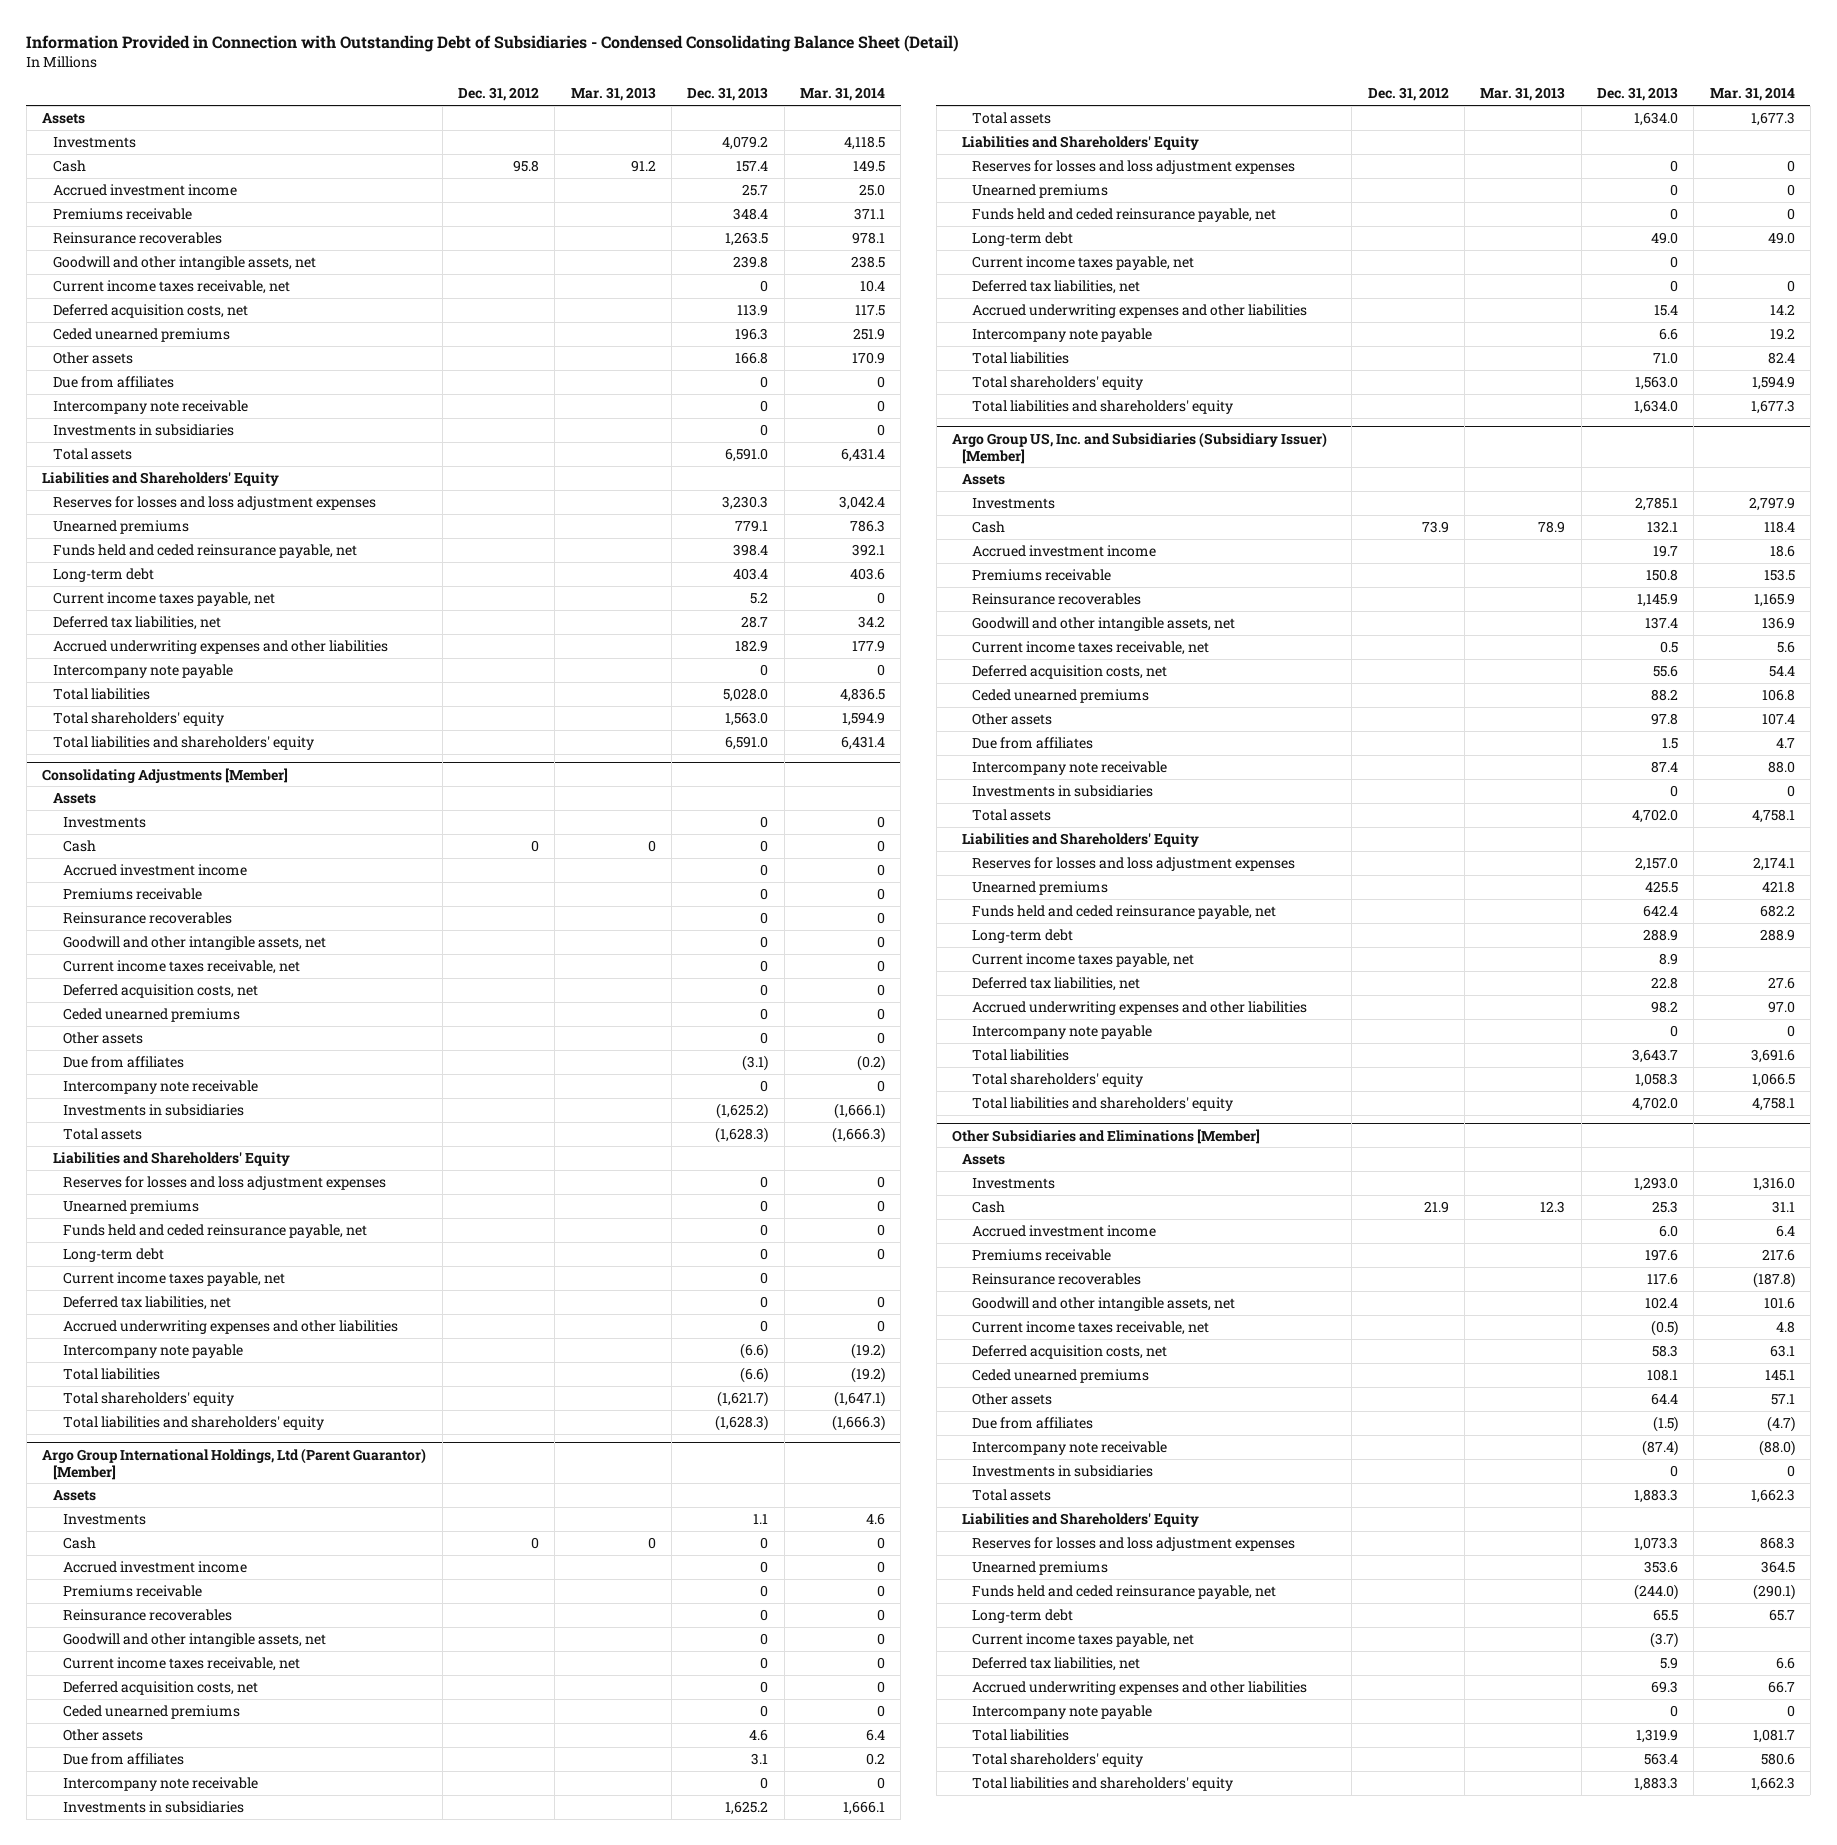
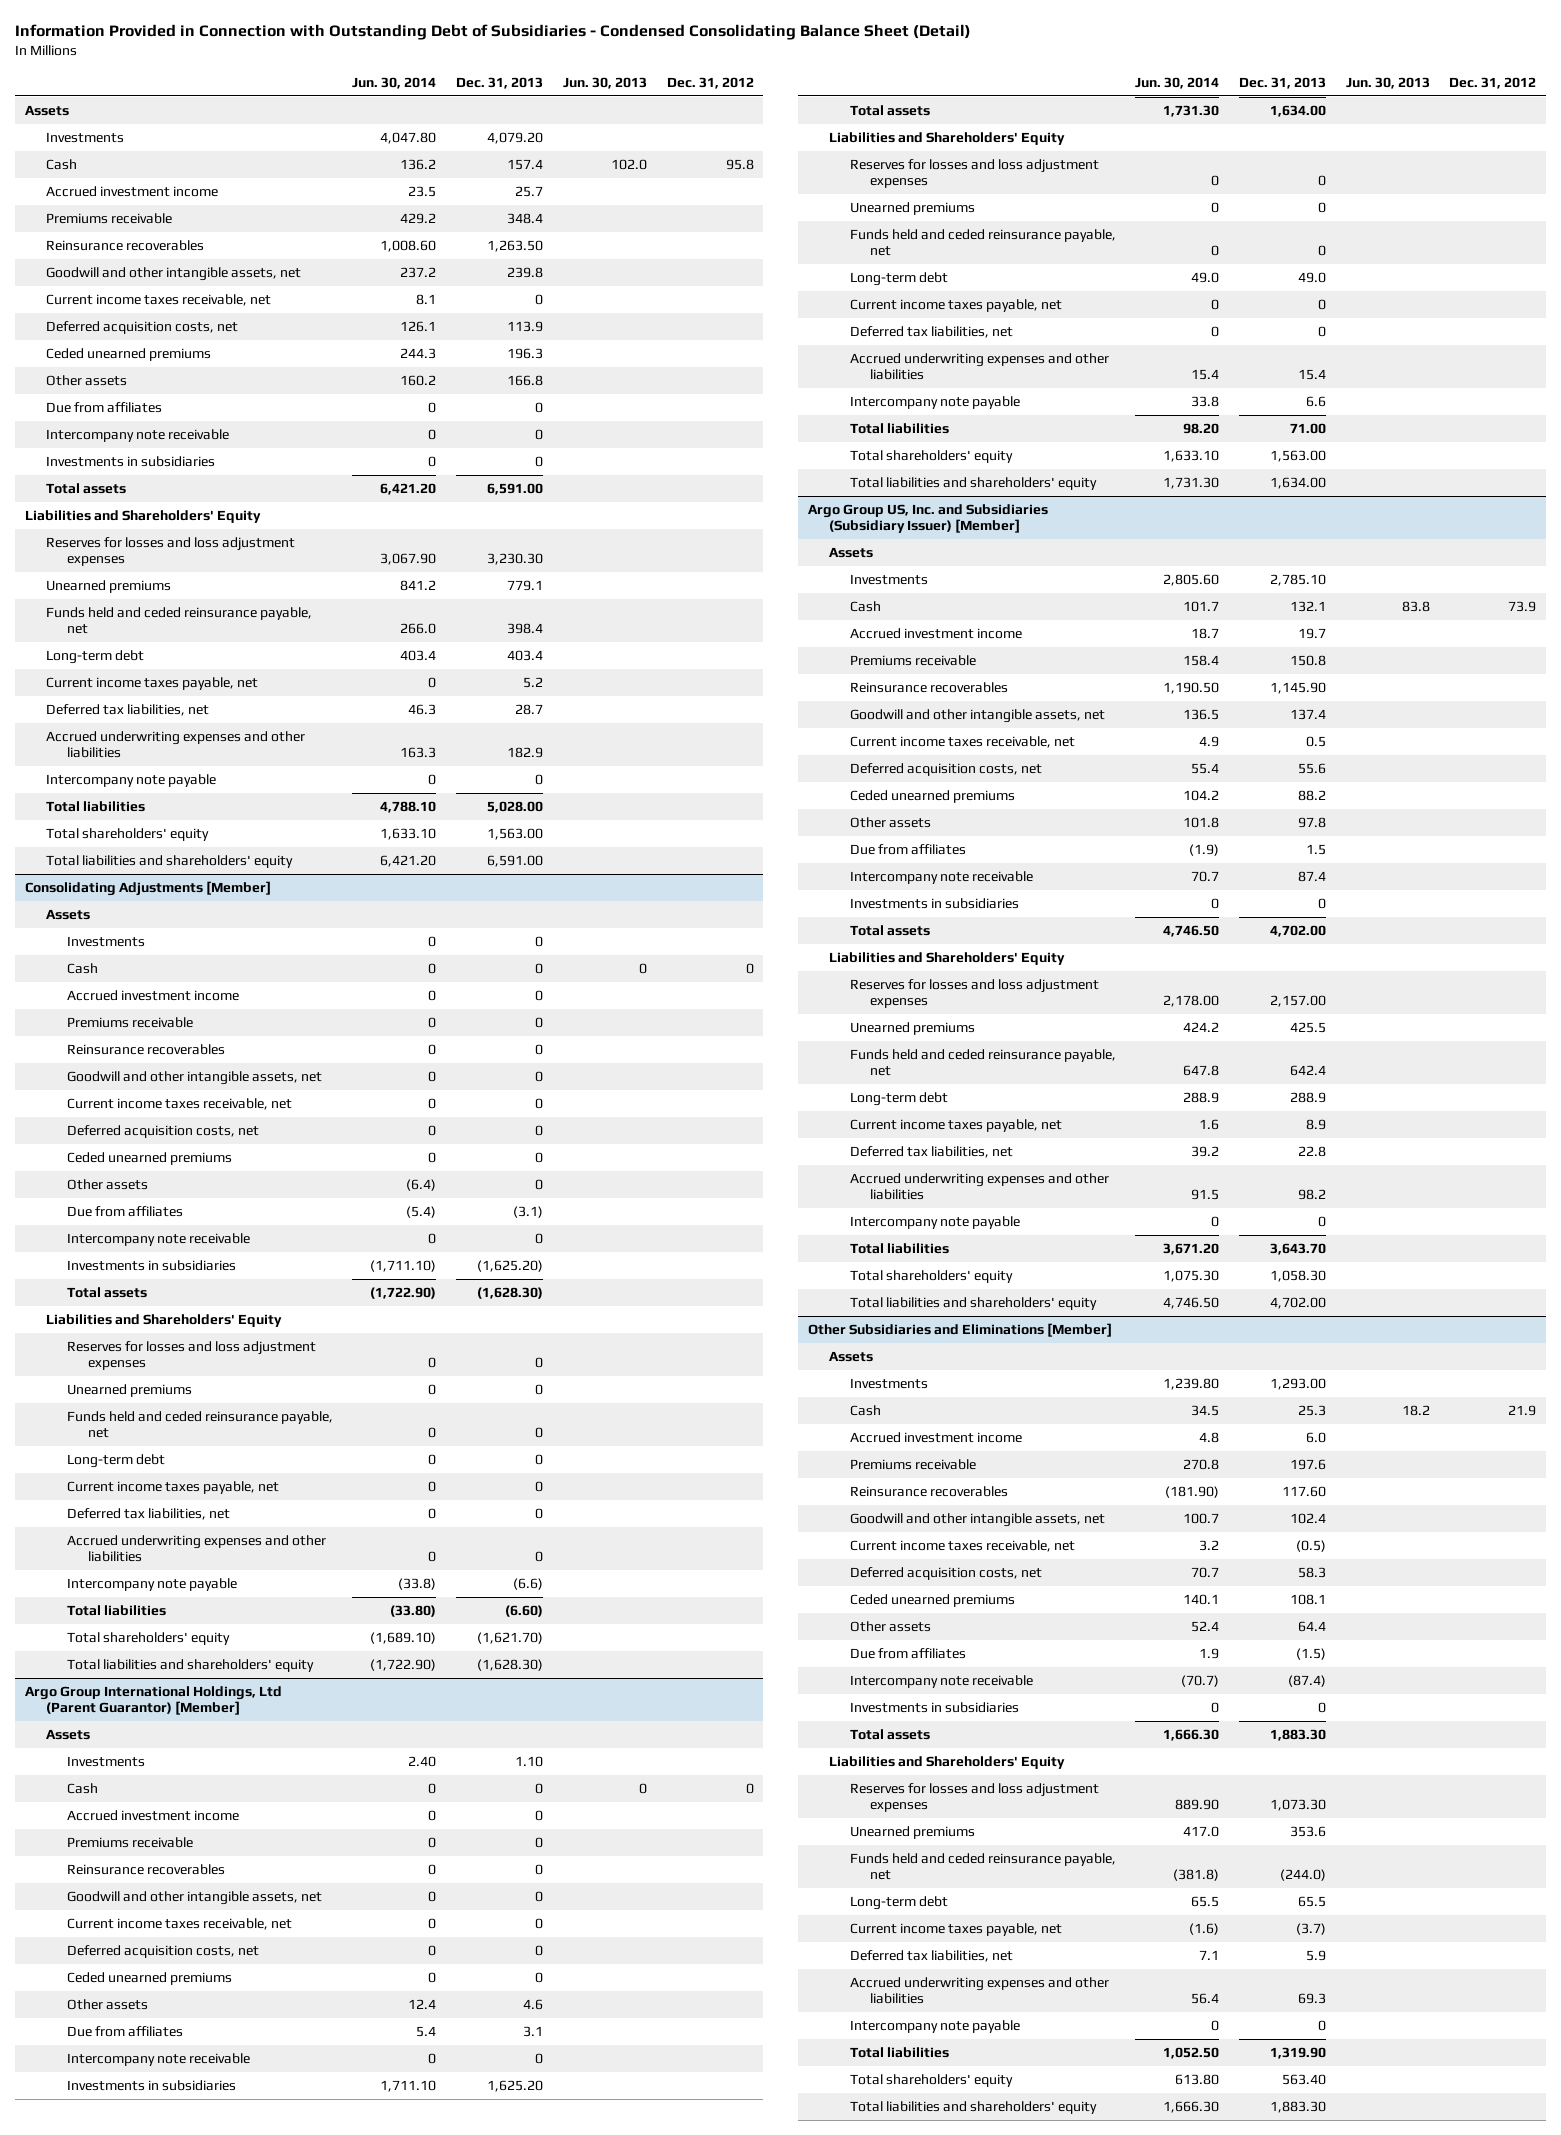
[570,87,656,102] Mar. 31, 2013 -> none
[799,87,885,102] Mar. 31, 2014 -> none
none -> [352,76,437,89] Jun. 30, 2014
none -> [562,76,647,89] Jun. 30, 2013
[722,135,769,150] 4,079.2 -> [487,131,544,144] 4,079.20
[725,231,769,246] 1,263.5 -> [487,239,544,252] 1,263.50
[725,447,769,462] 6,591.0 -> [487,482,544,495] 6,591.00
[722,495,769,510] 3,230.3 -> [487,553,544,566] 3,230.30
[723,687,769,702] 5,028.0 -> [487,800,544,813] 5,028.00
[725,711,769,726] 1,563.0 -> [487,827,544,840] 1,563.00
[725,735,769,750] 6,591.0 -> [487,854,544,867] 6,591.00
[716,1102,769,1119] (1,625.2) -> [477,1259,544,1272] (1,625.20)
[715,1126,769,1143] (1,628.3) -> [477,1286,544,1299] (1,628.30)
[740,1366,769,1383] (6.6) -> [505,1604,544,1617] (6.60)
[717,1390,769,1407] (1,621.7) -> [477,1631,544,1644] (1,621.70)
[715,1414,769,1431] (1,628.3) -> [477,1658,544,1671] (1,628.30)
[753,1513,769,1524] 1.1 -> [515,1755,544,1767] 1.10
[725,1800,769,1815] 1,625.2 -> [487,2079,544,2092] 1,625.20
[1633,111,1678,126] 1,634.0 -> [1269,104,1326,117] 1,634.00
[1652,351,1678,364] 71.0 -> [1289,422,1326,434] 71.00
[1634,375,1678,390] 1,563.0 -> [1269,449,1326,462] 1,563.00
[1633,399,1678,414] 1,634.0 -> [1269,476,1326,489] 1,634.00
[1634,496,1678,511] 2,785.1 -> [1269,573,1326,586] 2,785.10
[1636,592,1678,607] 1,145.9 -> [1269,681,1326,694] 1,145.90
[1631,808,1678,823] 4,702.0 -> [1269,924,1326,937] 4,702.00
[1634,856,1678,871] 2,157.0 -> [1269,995,1326,1008] 2,157.00
[1631,1048,1678,1063] 3,643.7 -> [1269,1242,1326,1255] 3,643.70
[1634,1072,1678,1087] 1,058.3 -> [1269,1269,1326,1282] 1,058.30
[1631,1096,1678,1111] 4,702.0 -> [1269,1296,1326,1309] 4,702.00
[1633,1176,1678,1191] 1,293.0 -> [1269,1377,1326,1390] 1,293.00
[1646,1272,1678,1285] 117.6 -> [1281,1485,1326,1497] 117.60
[1633,1488,1678,1503] 1,883.3 -> [1269,1728,1326,1741] 1,883.30
[1633,1536,1678,1551] 1,073.3 -> [1269,1799,1326,1812] 1,073.30
[1635,1728,1678,1743] 1,319.9 -> [1269,2046,1326,2059] 1,319.90
[1643,1752,1678,1765] 563.4 -> [1281,2073,1326,2085] 563.40
[1633,1776,1678,1791] 1,883.3 -> [1269,2100,1326,2113] 1,883.30

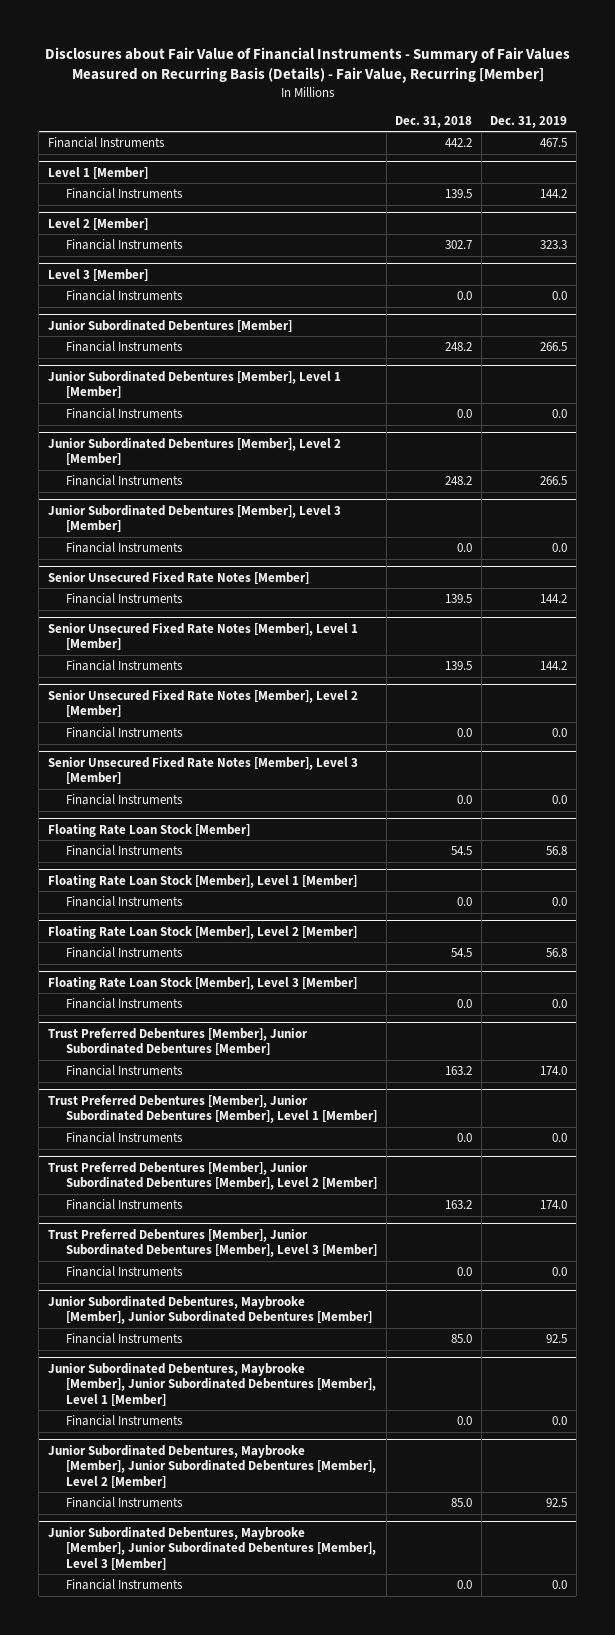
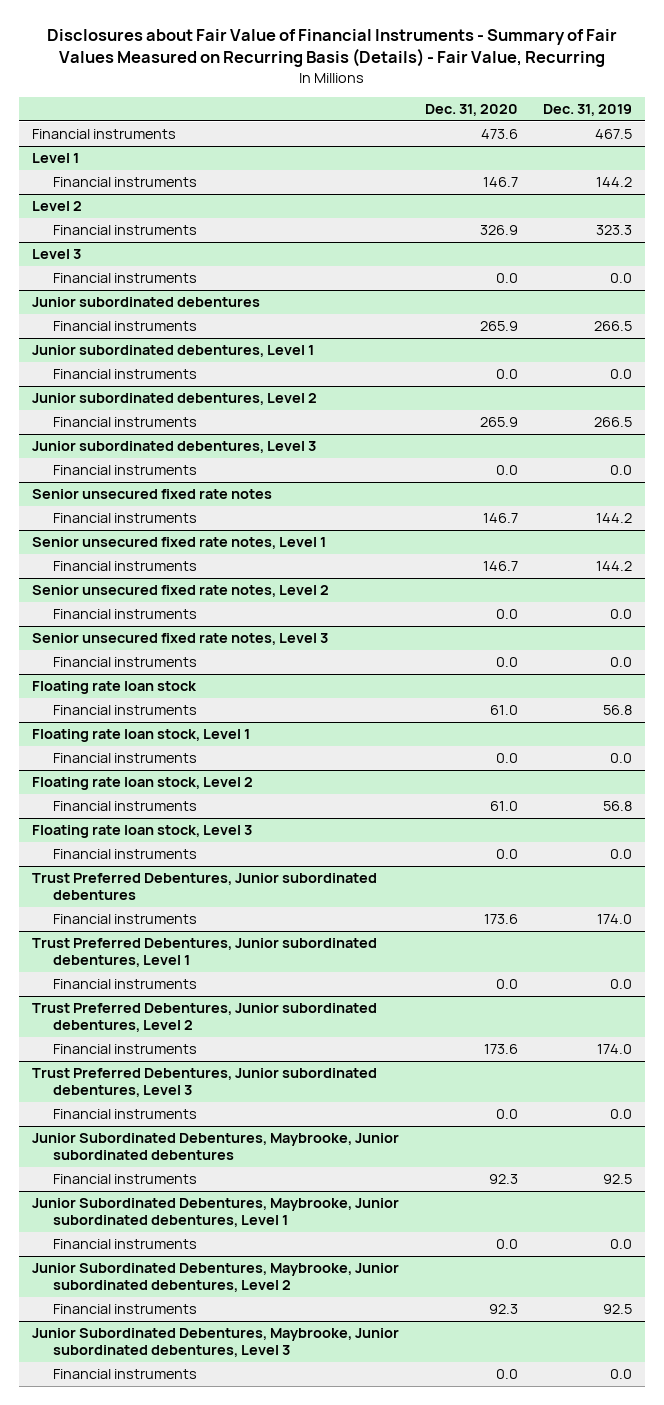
[44,47,570,84] Disclosures about Fair Value of Financial Instruments - Summary of Fair Values Measured on Recurring Basis (Details) - Fair Value, Recurring [Member] -> [47,29,618,68] Disclosures about Fair Value of Financial Instruments - Summary of Fair Values Measured on Recurring Basis (Details) - Fair Value, Recurring
[395,115,473,128] Dec. 31, 2018 -> none
none -> [424,104,518,117] Dec. 31, 2020
[47,137,165,149] Financial Instruments -> [31,129,176,140] Financial instruments
[47,166,148,179] Level 1 [Member] -> [31,153,79,164] Level 1
[66,188,184,200] Financial Instruments -> [53,177,198,188] Financial instruments
[47,217,148,230] Level 2 [Member] -> [31,201,82,212] Level 2
[66,239,184,251] Financial Instruments -> [53,225,198,236] Financial instruments
[47,268,148,281] Level 3 [Member] -> [31,249,81,260] Level 3
[66,290,184,302] Financial Instruments -> [53,273,198,284] Financial instruments
[47,319,292,332] Junior Subordinated Debentures [Member] -> [31,297,260,308] Junior subordinated debentures
[66,341,184,353] Financial Instruments -> [53,321,198,332] Financial instruments
[47,370,341,399] Junior Subordinated Debentures [Member], Level 1 [Member] -> [31,345,314,358] Junior subordinated debentures, Level 1
[66,408,184,420] Financial Instruments -> [53,369,198,380] Financial instruments
[47,437,341,466] Junior Subordinated Debentures [Member], Level 2 [Member] -> [31,393,317,406] Junior subordinated debentures, Level 2
[66,475,184,487] Financial Instruments -> [53,417,198,428] Financial instruments
[47,504,341,533] Junior Subordinated Debentures [Member], Level 3 [Member] -> [31,441,316,454] Junior subordinated debentures, Level 3
[66,542,184,554] Financial Instruments -> [53,465,198,476] Financial instruments
[47,571,309,584] Senior Unsecured Fixed Rate Notes [Member] -> [31,489,272,500] Senior unsecured fixed rate notes
[66,593,184,605] Financial Instruments -> [53,513,198,524] Financial instruments
[47,622,358,651] Senior Unsecured Fixed Rate Notes [Member], Level 1 [Member] -> [31,537,326,550] Senior unsecured fixed rate notes, Level 1
[66,660,184,672] Financial Instruments -> [53,561,198,572] Financial instruments
[47,689,358,718] Senior Unsecured Fixed Rate Notes [Member], Level 2 [Member] -> [31,585,329,598] Senior unsecured fixed rate notes, Level 2
[66,727,184,739] Financial Instruments -> [53,609,198,620] Financial instruments
[47,756,358,785] Senior Unsecured Fixed Rate Notes [Member], Level 3 [Member] -> [31,633,328,646] Senior unsecured fixed rate notes, Level 3
[66,794,184,806] Financial Instruments -> [53,657,198,668] Financial instruments
[47,823,250,837] Floating Rate Loan Stock [Member] -> [31,681,197,695] Floating rate loan stock
[66,845,184,857] Financial Instruments -> [53,705,198,716] Financial instruments
[47,874,357,888] Floating Rate Loan Stock [Member], Level 1 [Member] -> [31,729,250,743] Floating rate loan stock, Level 1
[66,896,184,908] Financial Instruments -> [53,753,198,764] Financial instruments
[47,925,357,939] Floating Rate Loan Stock [Member], Level 2 [Member] -> [31,777,253,791] Floating rate loan stock, Level 2
[66,947,184,959] Financial Instruments -> [53,801,198,812] Financial instruments
[47,976,357,990] Floating Rate Loan Stock [Member], Level 3 [Member] -> [31,825,252,839] Floating rate loan stock, Level 3
[66,998,184,1010] Financial Instruments -> [53,849,198,860] Financial instruments
[47,1027,308,1056] Trust Preferred Debentures [Member], Junior Subordinated Debentures [Member] -> [31,873,377,901] Trust Preferred Debentures, Junior subordinated debentures
[66,1065,184,1077] Financial Instruments -> [53,914,198,925] Financial instruments
[47,1094,378,1124] Trust Preferred Debentures [Member], Junior Subordinated Debentures [Member], Level 1 [Member] -> [31,938,377,968] Trust Preferred Debentures, Junior subordinated debentures, Level 1
[66,1132,184,1144] Financial Instruments -> [53,979,198,990] Financial instruments
[47,1161,378,1191] Trust Preferred Debentures [Member], Junior Subordinated Debentures [Member], Level 2 [Member] -> [31,1003,377,1033] Trust Preferred Debentures, Junior subordinated debentures, Level 2
[66,1199,184,1211] Financial Instruments -> [53,1044,198,1055] Financial instruments
[47,1228,378,1258] Trust Preferred Debentures [Member], Junior Subordinated Debentures [Member], Level 3 [Member] -> [31,1068,377,1098] Trust Preferred Debentures, Junior subordinated debentures, Level 3
[66,1266,184,1278] Financial Instruments -> [53,1109,198,1120] Financial instruments
[47,1295,373,1325] Junior Subordinated Debentures, Maybrooke [Member], Junior Subordinated Debentures [Member] -> [31,1133,399,1161] Junior Subordinated Debentures, Maybrooke, Junior subordinated debentures
[66,1333,184,1345] Financial Instruments -> [53,1174,198,1185] Financial instruments
[47,1362,377,1406] Junior Subordinated Debentures, Maybrooke [Member], Junior Subordinated Debentures [Member], Level 1 [Member] -> [31,1198,399,1228] Junior Subordinated Debentures, Maybrooke, Junior subordinated debentures, Level 1
[66,1415,184,1427] Financial Instruments -> [53,1239,198,1250] Financial instruments
[47,1444,377,1488] Junior Subordinated Debentures, Maybrooke [Member], Junior Subordinated Debentures [Member], Level 2 [Member] -> [31,1263,399,1293] Junior Subordinated Debentures, Maybrooke, Junior subordinated debentures, Level 2
[66,1497,184,1509] Financial Instruments -> [53,1304,198,1315] Financial instruments
[47,1526,377,1570] Junior Subordinated Debentures, Maybrooke [Member], Junior Subordinated Debentures [Member], Level 3 [Member] -> [31,1328,399,1358] Junior Subordinated Debentures, Maybrooke, Junior subordinated debentures, Level 3
[66,1579,184,1591] Financial Instruments -> [53,1369,198,1380] Financial instruments

